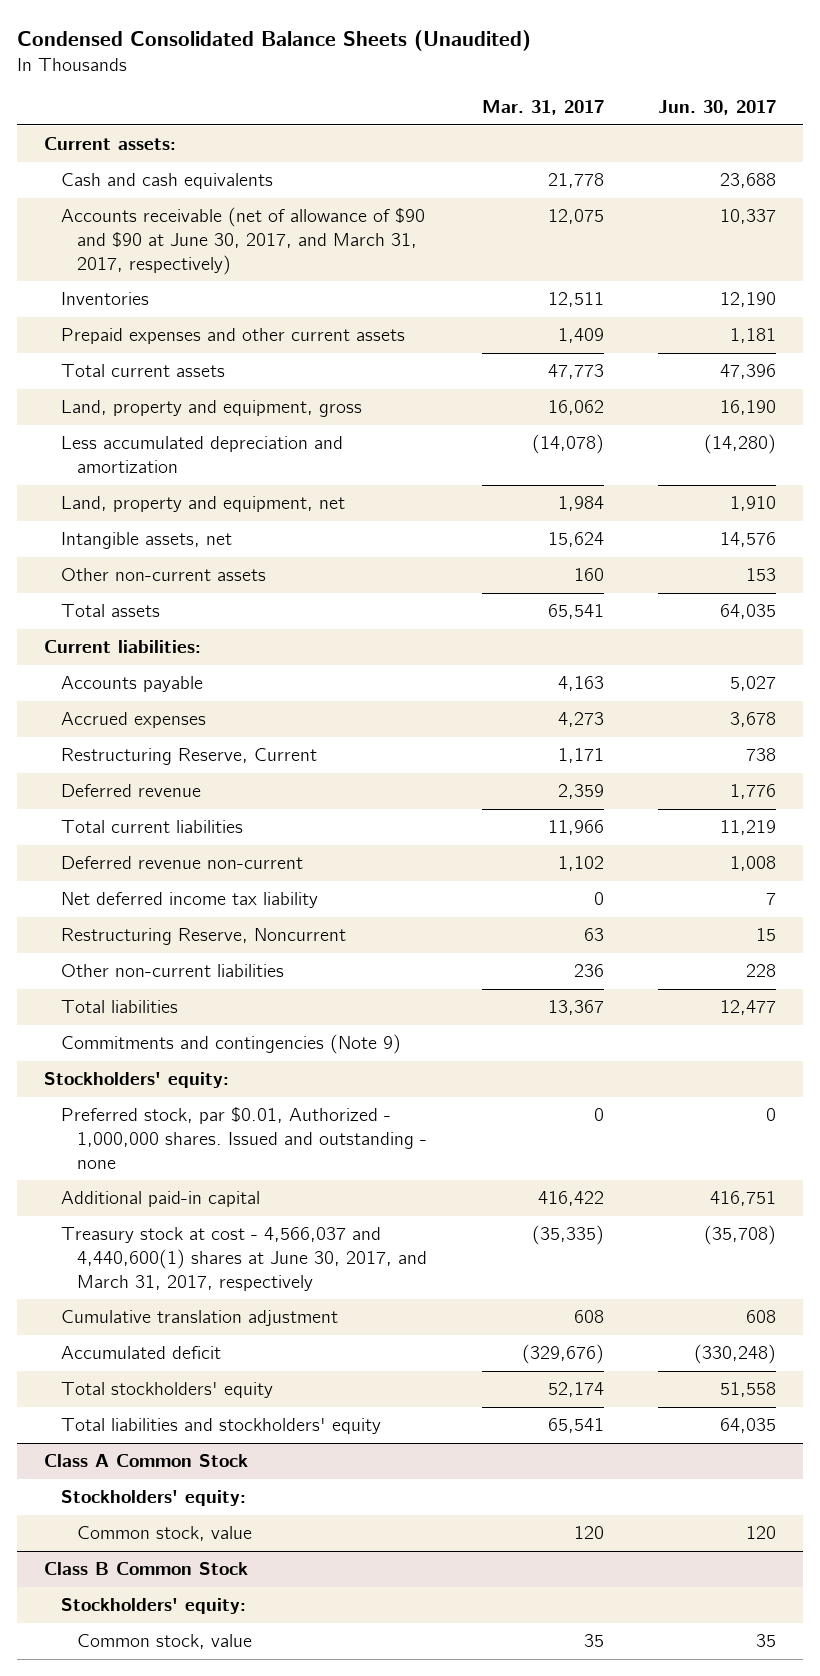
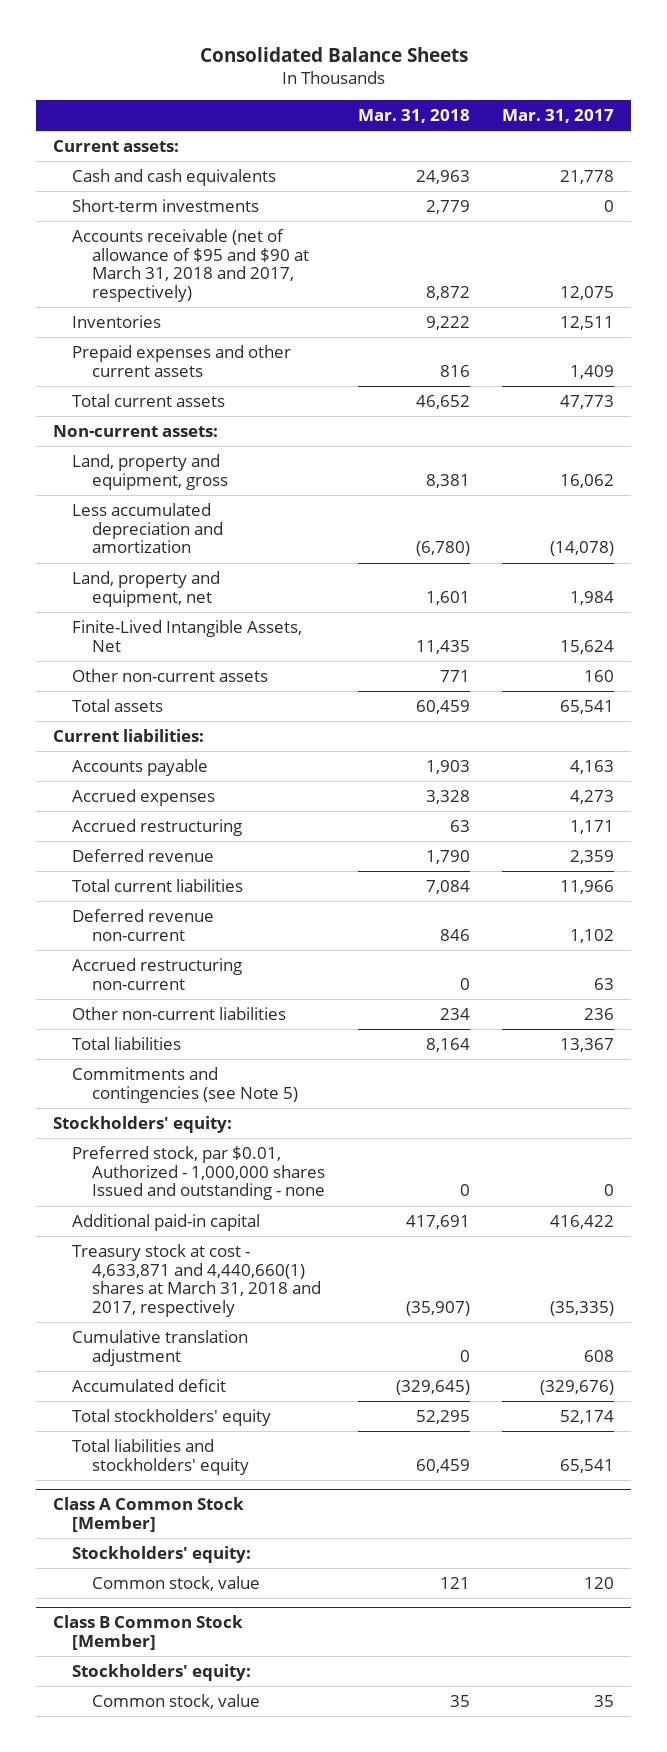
[17,29,532,51] Condensed Consolidated Balance Sheets (Unaudited) -> [199,46,468,62] Consolidated Balance Sheets
[657,100,776,116] Jun. 30, 2017 -> none
none -> [357,108,470,123] Mar. 31, 2018
none -> [72,198,260,212] Short-term investments
[60,207,425,275] Accounts receivable (net of allowance of $90 and $90 at June 30, 2017, and March 31, 2017, respectively) -> [72,228,310,303] Accounts receivable (net of allowance of $95 and $90 at March 31, 2018 and 2017, respectively)
none -> [52,424,218,437] Non-current assets:
[60,532,232,550] Intangible assets, net -> [72,619,303,652] Finite-Lived Intangible Assets, Net
[60,748,317,766] Restructuring Reserve, Current -> [72,818,243,836] Accrued restructuring
[60,892,318,909] Net deferred income tax liability -> none
[60,928,346,946] Restructuring Reserve, Noncurrent -> [72,957,243,990] Accrued restructuring non-current
[60,1034,401,1055] Commitments and contingencies (Note 9) -> [72,1066,299,1103] Commitments and contingencies (see Note 5)
[60,1107,428,1169] Preferred stock, par $0.01, Authorized - 1,000,000 shares. Issued and outstanding - none -> [72,1145,326,1201] Preferred stock, par $0.01, Authorized - 1,000,000 shares Issued and outstanding - none
[60,1227,428,1291] Treasury stock at cost - 4,566,037 and 4,440,600(1) shares at June 30, 2017, and March 31, 2017, respectively -> [72,1243,322,1318] Treasury stock at cost - 4,633,871 and 4,440,660(1) shares at March 31, 2018 and 2017, respectively
[44,1454,249,1468] Class A Common Stock -> [52,1497,244,1532] Class A Common Stock [Member]
[44,1562,249,1576] Class B Common Stock -> [52,1615,243,1650] Class B Common Stock [Member]

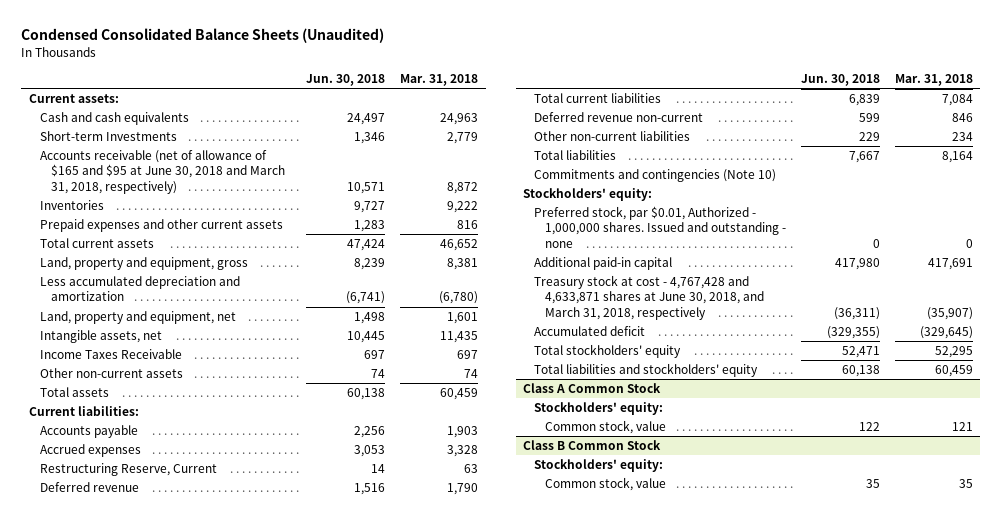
[199,46,468,62] Consolidated Balance Sheets -> [21,28,385,44] Condensed Consolidated Balance Sheets (Unaudited)
[502,108,615,123] Mar. 31, 2017 -> none
none -> [306,73,386,86] Jun. 30, 2018
[72,198,260,212] Short-term investments -> [39,131,177,142] Short-term Investments
[72,228,310,303] Accounts receivable (net of allowance of $95 and $90 at March 31, 2018 and 2017, respectively) -> [39,150,285,194] Accounts receivable (net of allowance of $165 and $95 at June 30, 2018 and March 31, 2018, respectively)
[52,424,218,437] Non-current assets: -> none
[72,619,303,652] Finite-Lived Intangible Assets, Net -> [39,330,162,344] Intangible assets, net
none -> [39,349,182,360] Income Taxes Receivable
[439,669,470,682] 771 -> [464,369,479,379] 74
[72,818,243,836] Accrued restructuring -> [39,463,217,477] Restructuring Reserve, Current
[72,957,243,990] Accrued restructuring non-current -> none
[72,1066,299,1103] Commitments and contingencies (see Note 5) -> [534,169,777,183] Commitments and contingencies (Note 10)
[72,1145,326,1201] Preferred stock, par $0.01, Authorized - 1,000,000 shares Issued and outstanding - none -> [534,206,787,248] Preferred stock, par $0.01, Authorized - 1,000,000 shares. Issued and outstanding - none
[72,1329,249,1366] Cumulative translation adjustment -> none
[72,1243,322,1318] Treasury stock at cost - 4,633,871 and 4,440,660(1) shares at March 31, 2018 and 2017, respectively -> [534,275,765,320] Treasury stock at cost - 4,767,428 and 4,633,871 shares at June 30, 2018, and March 31, 2018, respectively
[52,1497,244,1532] Class A Common Stock [Member] -> [523,383,662,394] Class A Common Stock
[52,1615,243,1650] Class B Common Stock [Member] -> [523,440,662,451] Class B Common Stock

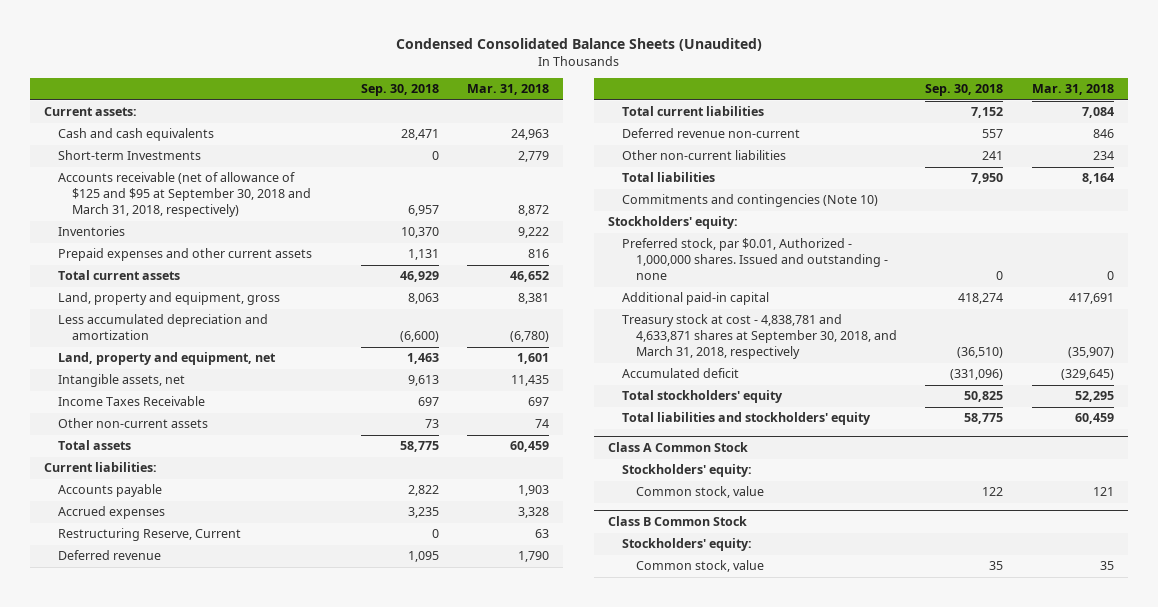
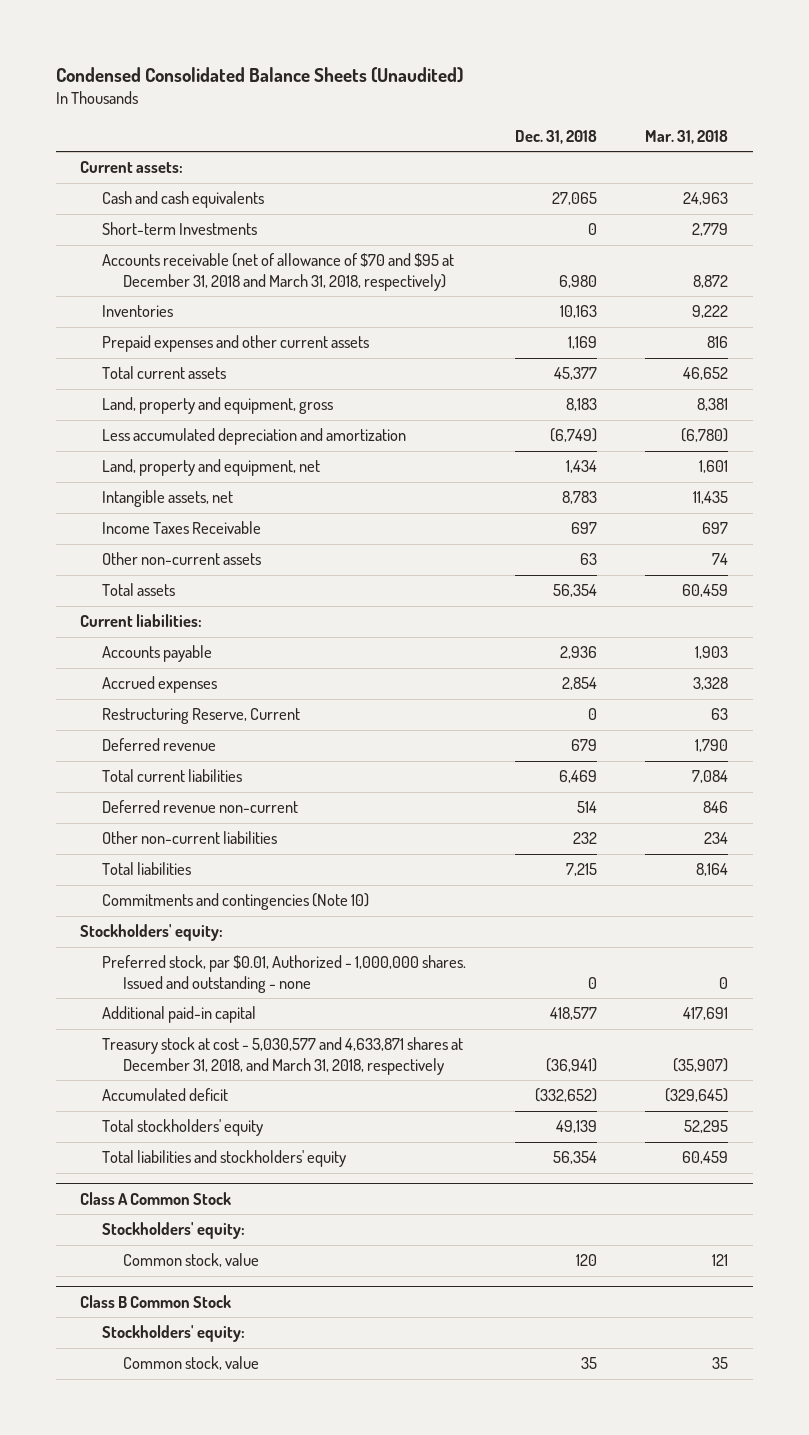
[360,84,439,97] Sep. 30, 2018 -> none
none -> [514,130,597,145] Dec. 31, 2018
[57,172,311,218] Accounts receivable (net of allowance of $125 and $95 at September 30, 2018 and March 31, 2018, respectively) -> [101,253,454,291] Accounts receivable (net of allowance of $70 and $95 at December 31, 2018 and March 31, 2018, respectively)
[622,314,898,360] Treasury stock at cost - 4,838,781 and 4,633,871 shares at September 30, 2018, and March 31, 2018, respectively -> [101,1037,463,1075] Treasury stock at cost - 5,030,577 and 4,633,871 shares at December 31, 2018, and March 31, 2018, respectively

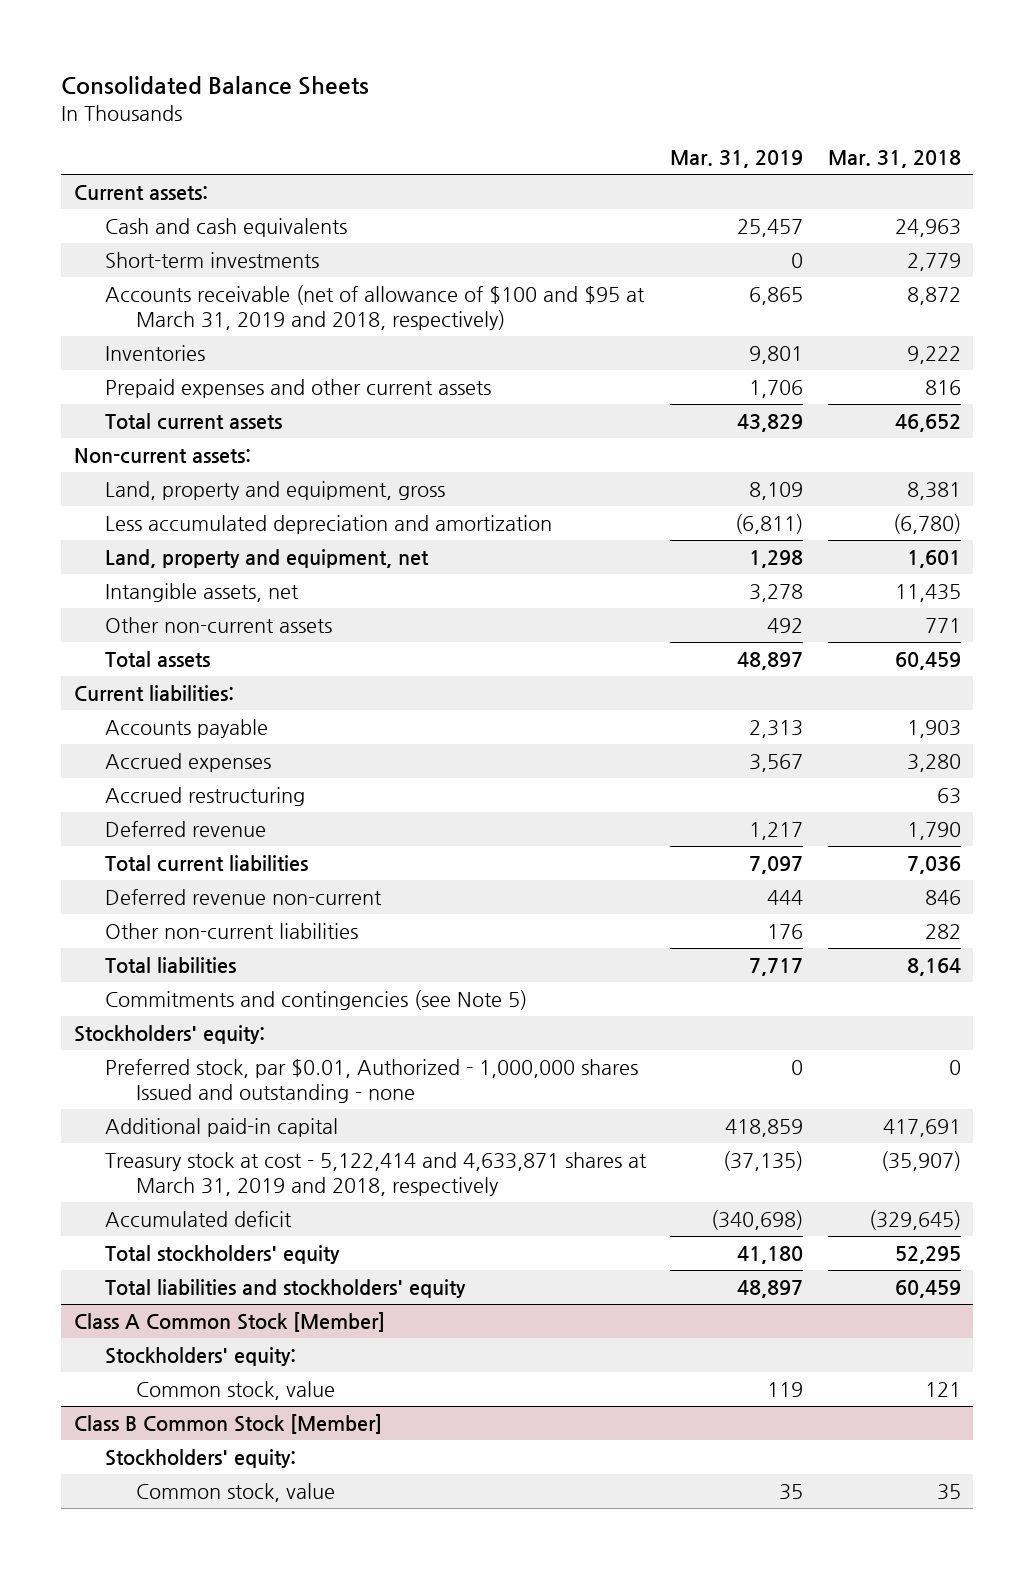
[56,66,464,83] Condensed Consolidated Balance Sheets (Unaudited) -> [61,75,370,95] Consolidated Balance Sheets
[514,130,597,145] Dec. 31, 2018 -> none
none -> [670,150,804,169] Mar. 31, 2019
[101,222,257,236] Short-term Investments -> [104,252,319,269] Short-term investments
[101,253,454,291] Accounts receivable (net of allowance of $70 and $95 at December 31, 2018 and March 31, 2018, respectively) -> [104,285,645,330] Accounts receivable (net of allowance of $100 and $95 at March 31, 2019 and 2018, respectively)
none -> [73,448,251,465] Non-current assets:
[101,521,261,535] Income Taxes Receivable -> none
[712,553,729,566] 74 -> [924,618,961,634] 771
[693,677,729,691] 3,328 -> [906,754,961,773] 3,280
[101,708,300,725] Restructuring Reserve, Current -> [104,787,305,807] Accrued restructuring
[692,770,729,784] 7,084 -> [906,856,961,875] 7,036
[704,832,729,845] 234 -> [924,924,961,940] 282
[101,893,369,911] Commitments and contingencies (Note 10) -> [104,990,527,1011] Commitments and contingencies (see Note 5)
[101,955,466,993] Preferred stock, par $0.01, Authorized - 1,000,000 shares. Issued and outstanding - none -> [104,1059,638,1103] Preferred stock, par $0.01, Authorized - 1,000,000 shares Issued and outstanding - none
[101,1037,463,1075] Treasury stock at cost - 5,030,577 and 4,633,871 shares at December 31, 2018, and March 31, 2018, respectively -> [104,1152,647,1196] Treasury stock at cost - 5,122,414 and 4,633,871 shares at March 31, 2019 and 2018, respectively
[80,1191,232,1205] Class A Common Stock -> [73,1312,385,1333] Class A Common Stock [Member]
[80,1294,232,1308] Class B Common Stock -> [73,1414,382,1435] Class B Common Stock [Member]

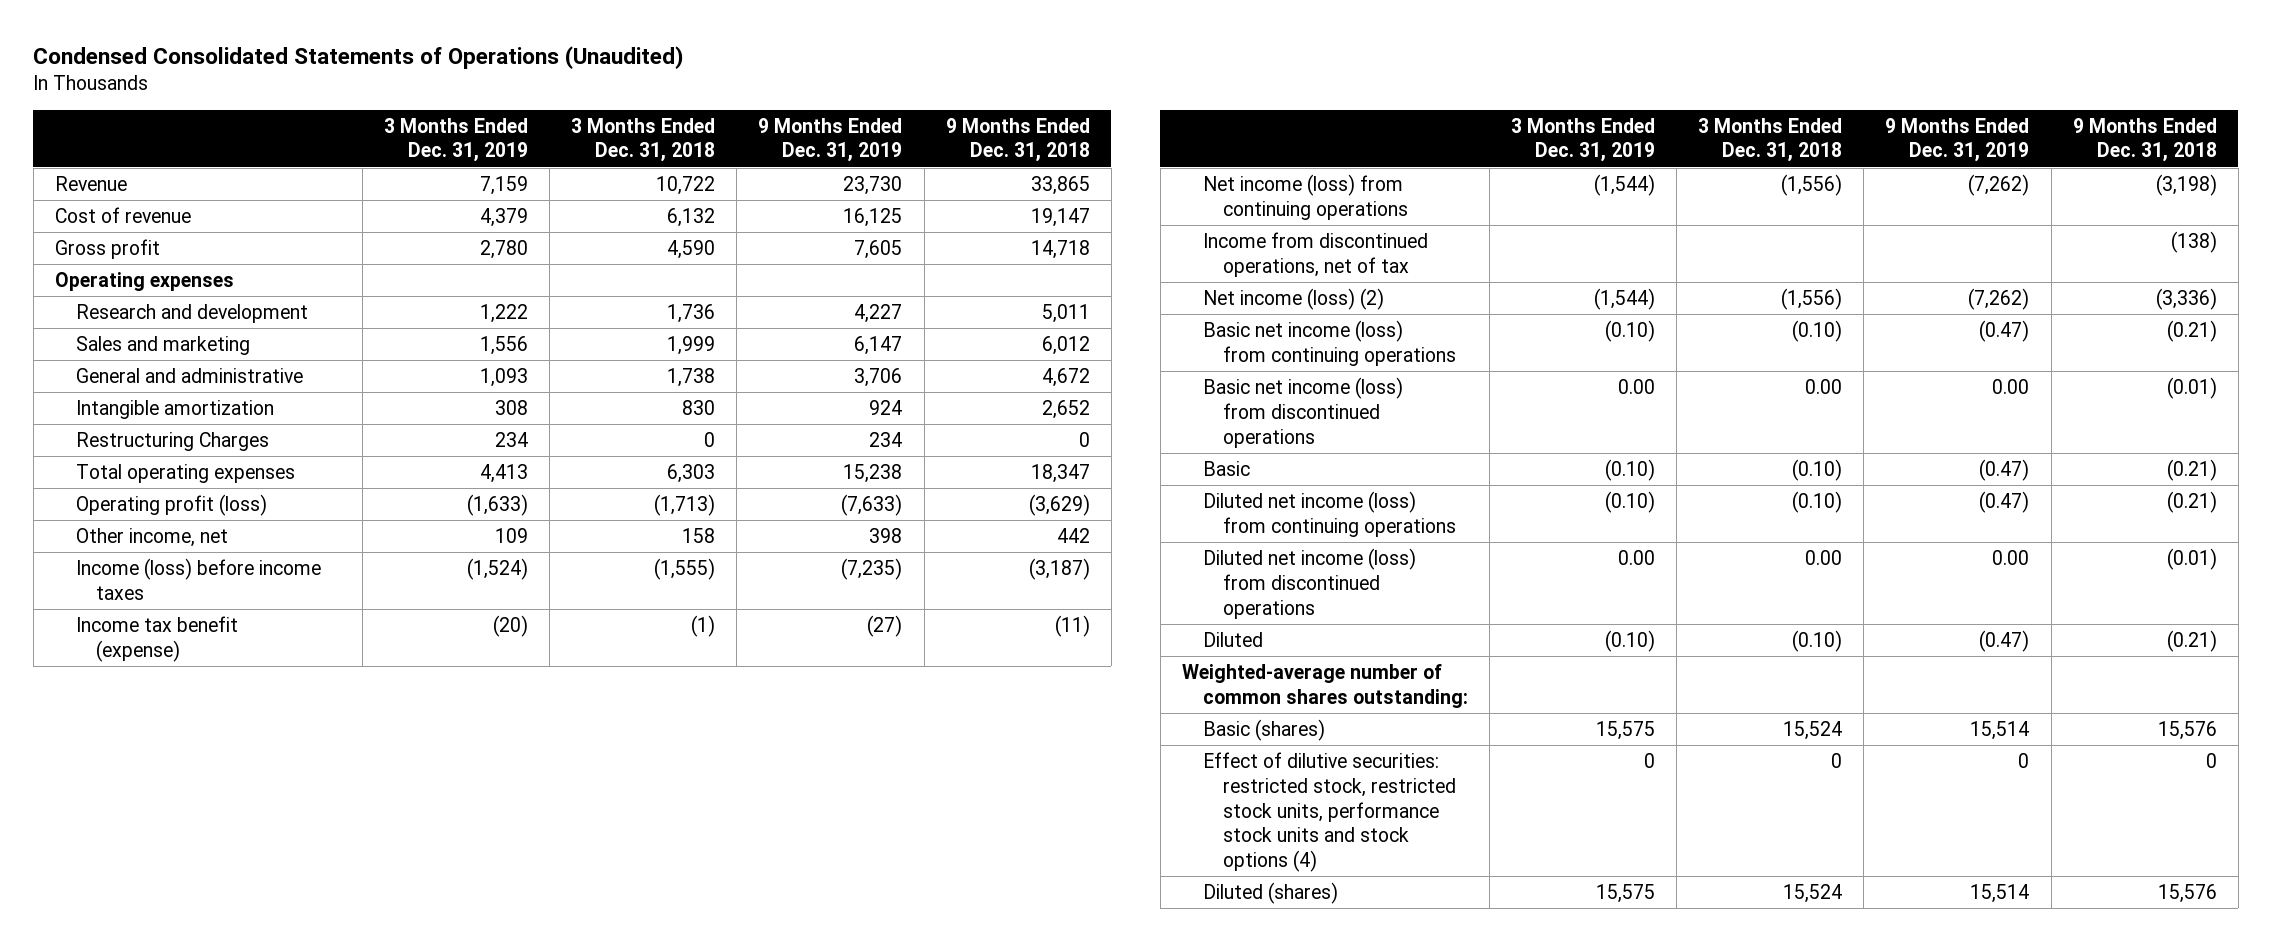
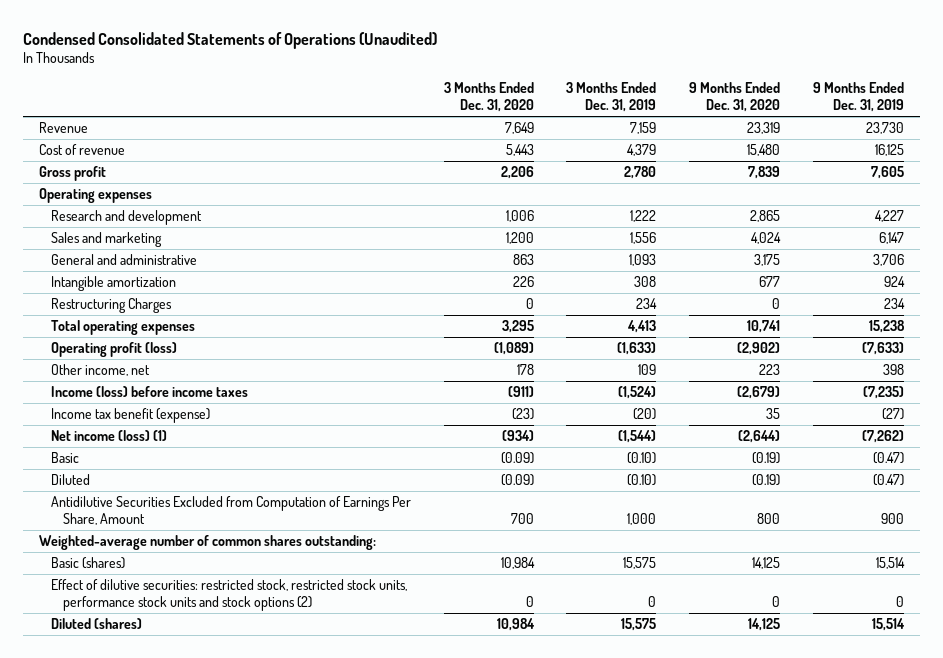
[571,117,716,163] 3 Months Ended Dec. 31, 2018 -> none
[945,117,1090,163] 9 Months Ended Dec. 31, 2018 -> none
none -> [443,82,534,113] 3 Months Ended Dec. 31, 2020
none -> [689,82,781,113] 9 Months Ended Dec. 31, 2020
[1202,174,1409,220] Net income (loss) from continuing operations -> none
[1202,232,1428,277] Income from discontinued operations, net of tax -> none
[1202,320,1457,366] Basic net income (loss) from continuing operations -> none
[1202,377,1403,448] Basic net income (loss) from discontinued operations -> none
[1202,288,1384,311] Net income (loss) (2) -> [51,430,168,442] Net income (loss) (1)
[1202,491,1457,537] Diluted net income (loss) from continuing operations -> none
[1202,548,1416,619] Diluted net income (loss) from discontinued operations -> none
none -> [51,496,412,526] Antidilutive Securities Excluded from Computation of Earnings Per Share, Amount
[1202,752,1457,872] Effect of dilutive securities: restricted stock, restricted stock units, performance stock units and stock options (4) -> [51,579,408,612] Effect of dilutive securities: restricted stock, restricted stock units, performance stock units and stock options (2)

